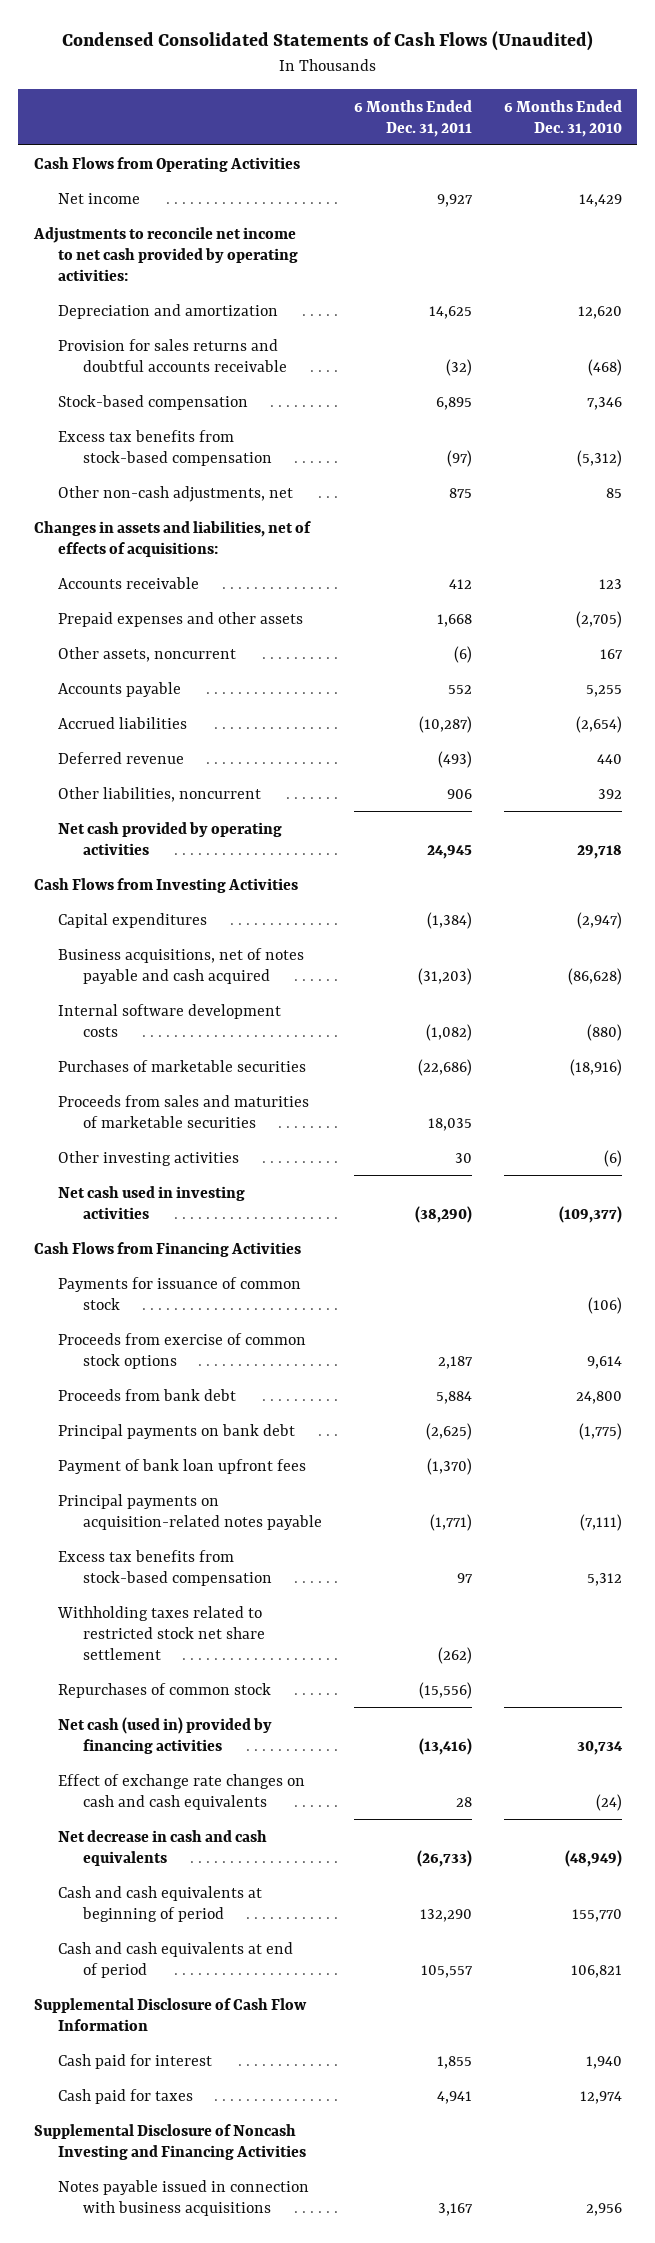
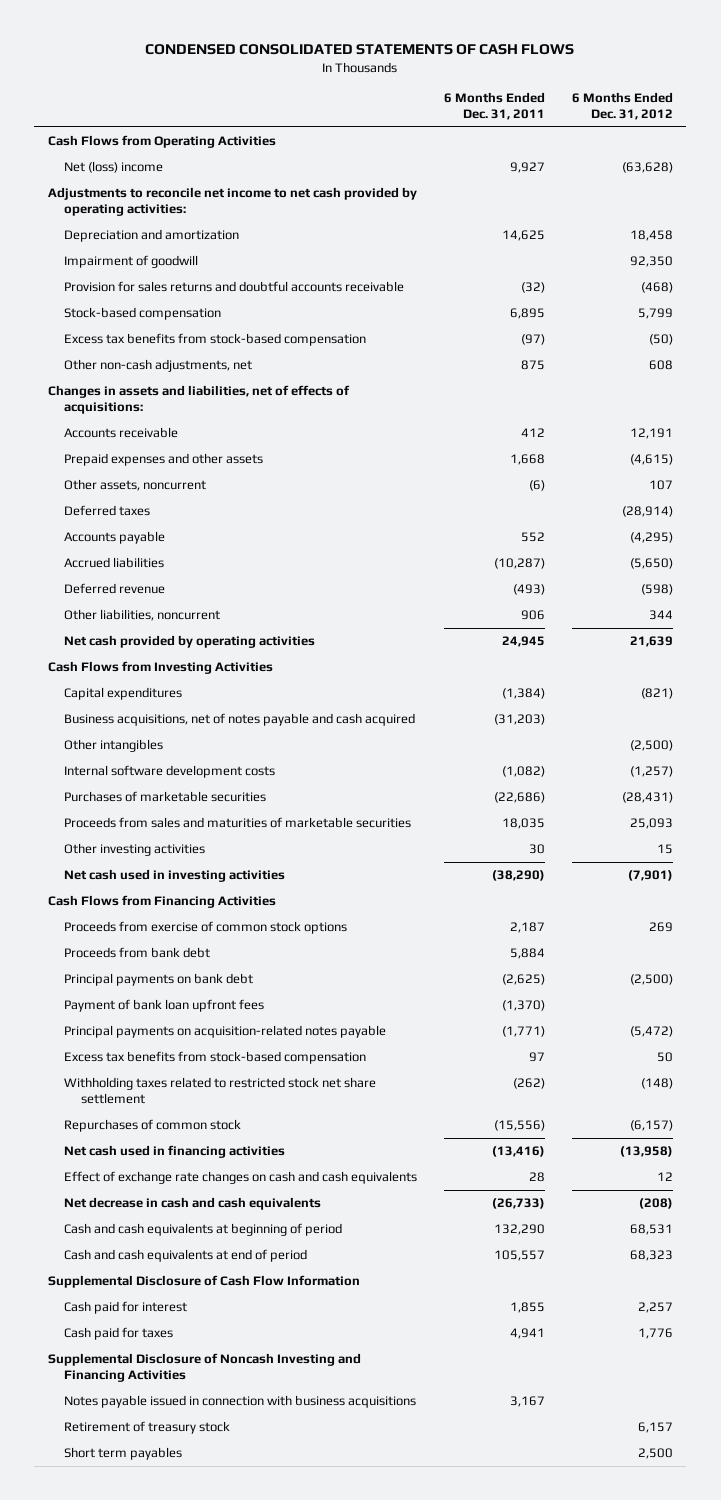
[61,31,593,52] Condensed Consolidated Statements of Cash Flows (Unaudited) -> [145,44,575,56] CONDENSED CONSOLIDATED STATEMENTS OF CASH FLOWS
[503,99,622,137] 6 Months Ended Dec. 31, 2010 -> none
none -> [571,91,673,121] 6 Months Ended Dec. 31, 2012
[58,192,141,204] Net income -> [64,161,164,174] Net (loss) income
none -> [64,255,199,269] Impairment of goodwill
none -> [64,505,151,517] Deferred taxes
none -> [64,739,164,753] Other intangibles
[58,1276,302,1310] Payments for issuance of common stock -> none
[58,1716,273,1754] Net cash (used in) provided by financing activities -> [64,1145,286,1159] Net cash used in financing activities
none -> [64,1421,231,1435] Retirement of treasury stock
none -> [64,1447,183,1461] Short term payables

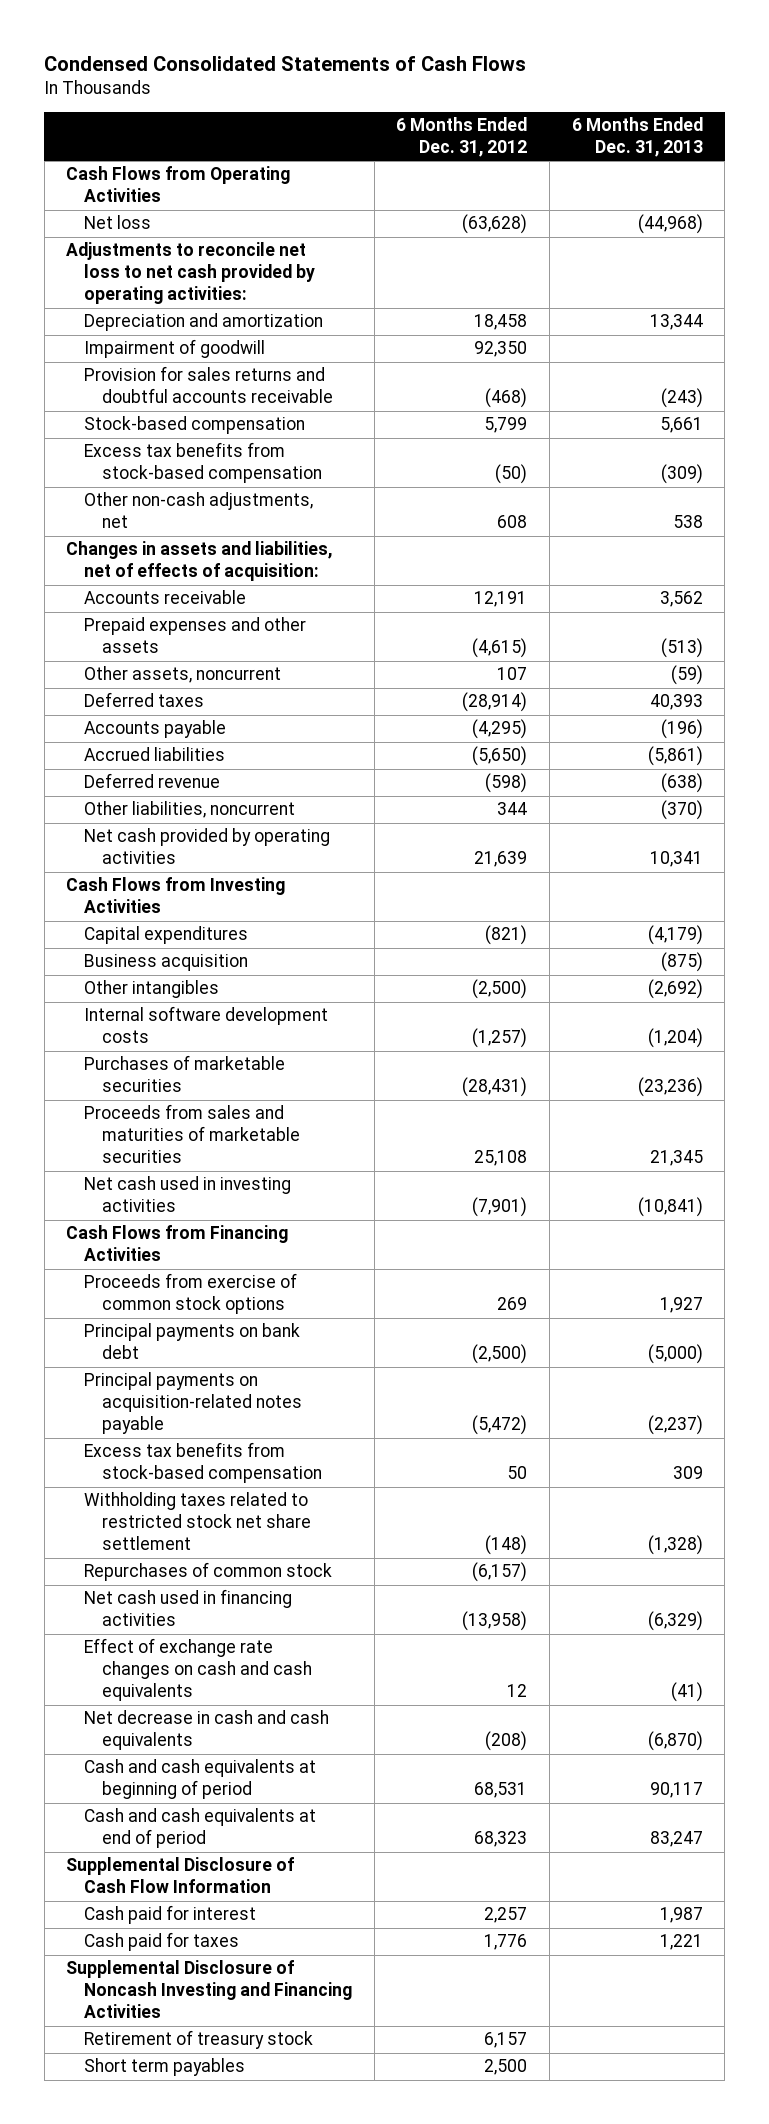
[145,44,575,56] CONDENSED CONSOLIDATED STATEMENTS OF CASH FLOWS -> [44,56,527,72] Condensed Consolidated Statements of Cash Flows
[443,91,545,121] 6 Months Ended Dec. 31, 2011 -> none
none -> [571,117,703,158] 6 Months Ended Dec. 31, 2013
[64,161,164,174] Net (loss) income -> [84,215,152,230] Net loss
[47,187,417,217] Adjustments to reconcile net income to net cash provided by operating activities: -> [66,242,316,305] Adjustments to reconcile net loss to net cash provided by operating activities:
[47,385,350,415] Changes in assets and liabilities, net of effects of acquisitions: -> [66,541,333,582] Changes in assets and liabilities, net of effects of acquisition:
[64,713,416,727] Business acquisitions, net of notes payable and cash acquired -> none
none -> [84,954,249,972] Business acquisition
[64,843,206,857] Other investing activities -> none
[629,818,673,830] 25,093 -> [474,1150,528,1167] 25,108
[64,947,211,959] Proceeds from bank debt -> none
[64,999,265,1013] Payment of bank loan upfront fees -> none
[64,1395,417,1409] Notes payable issued in connection with business acquisitions -> none

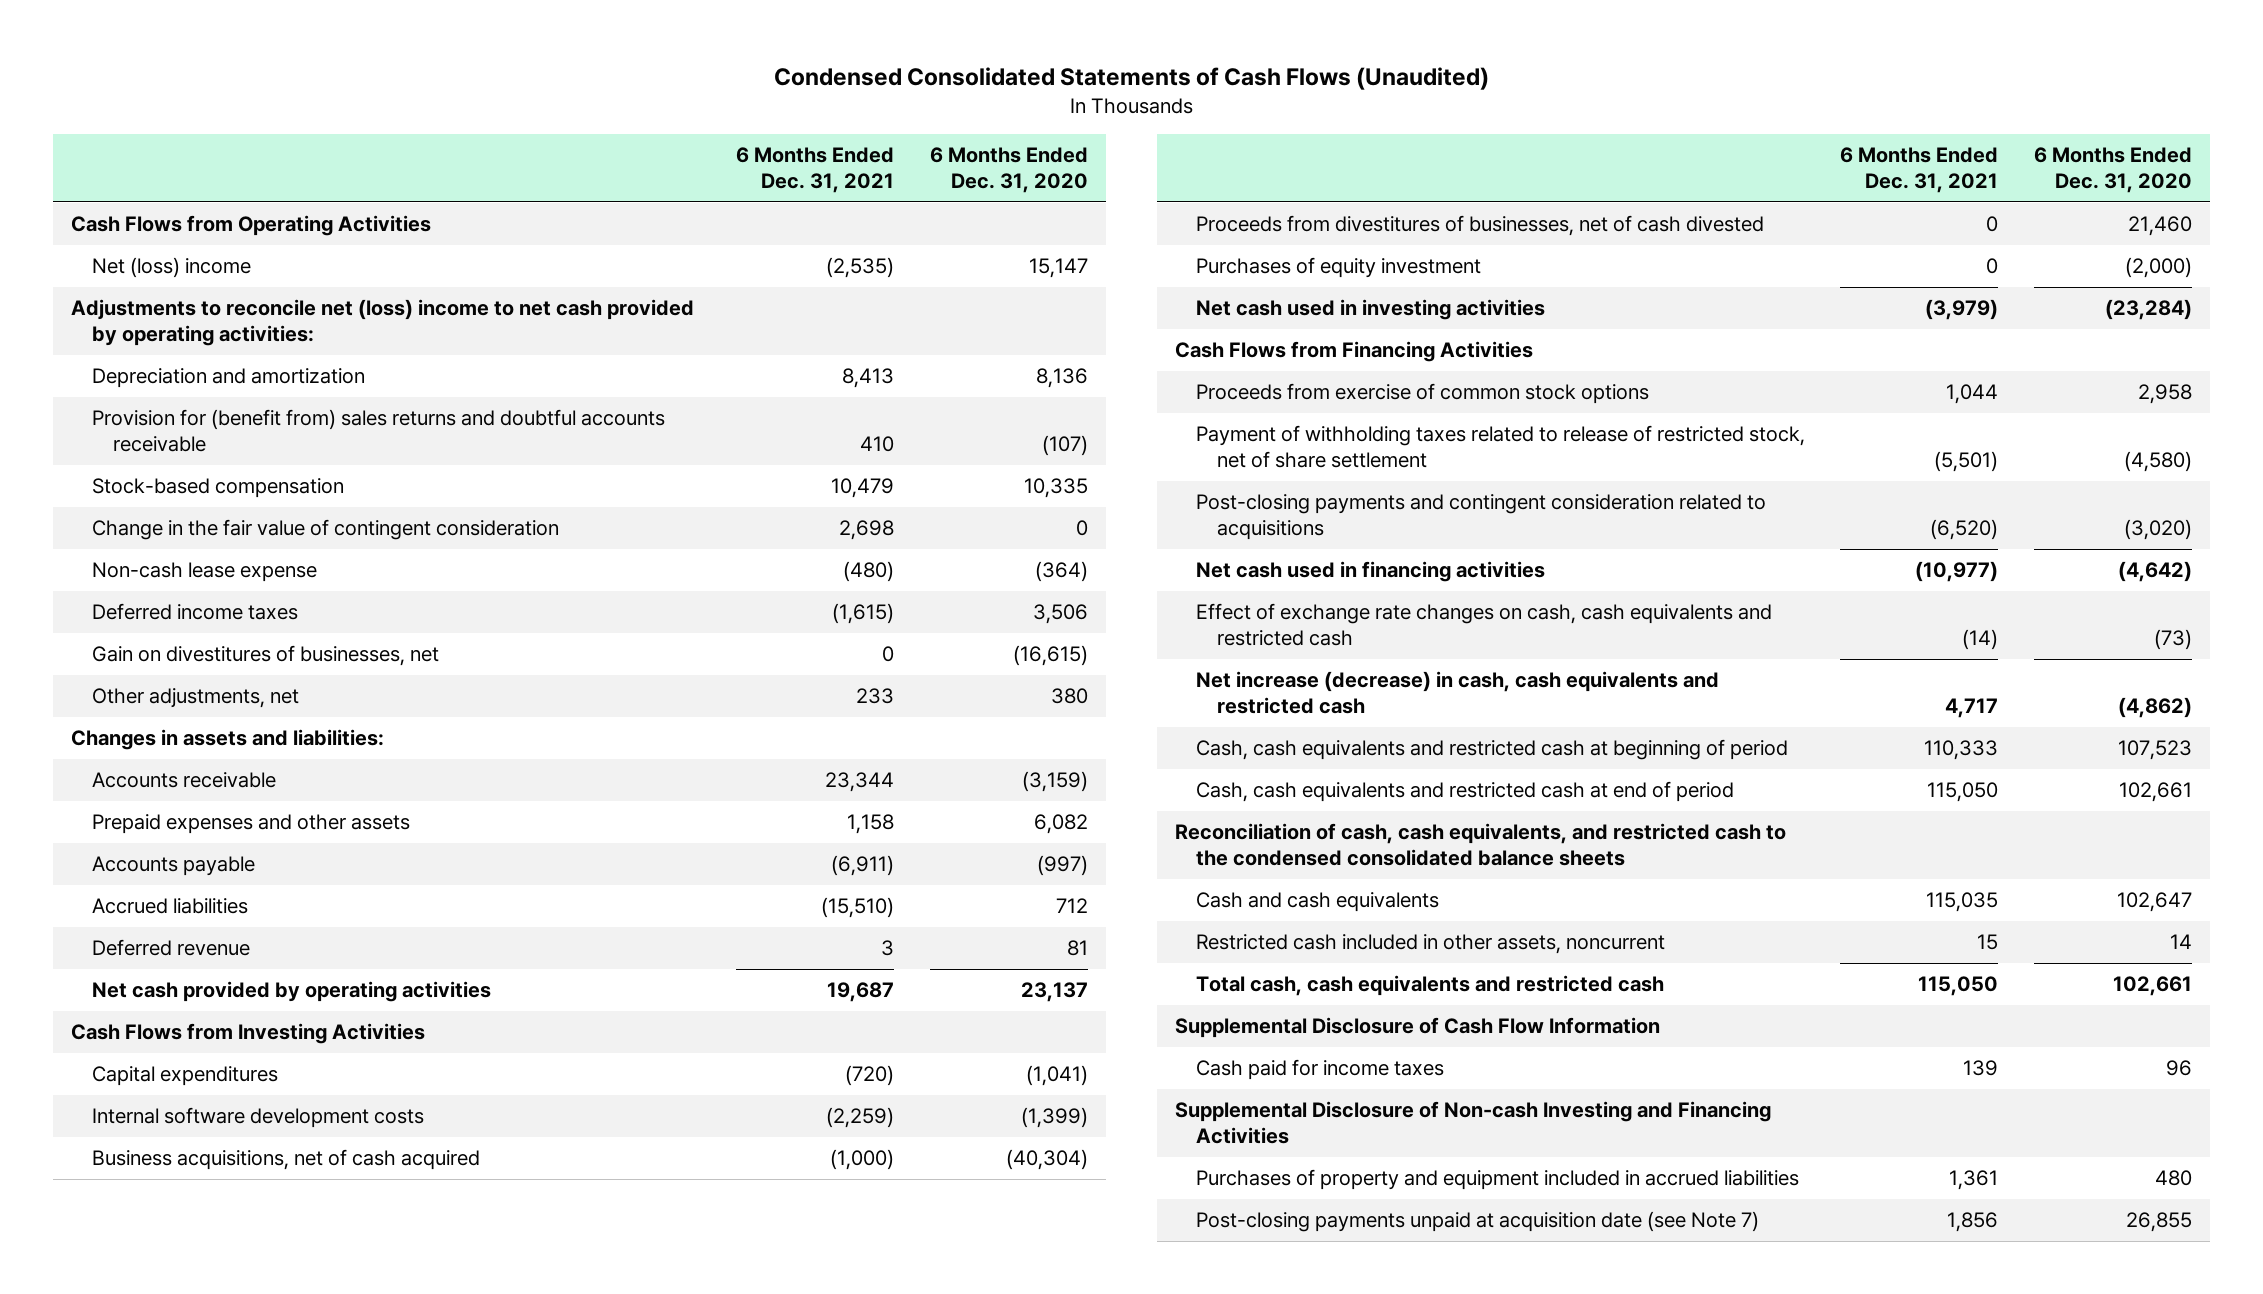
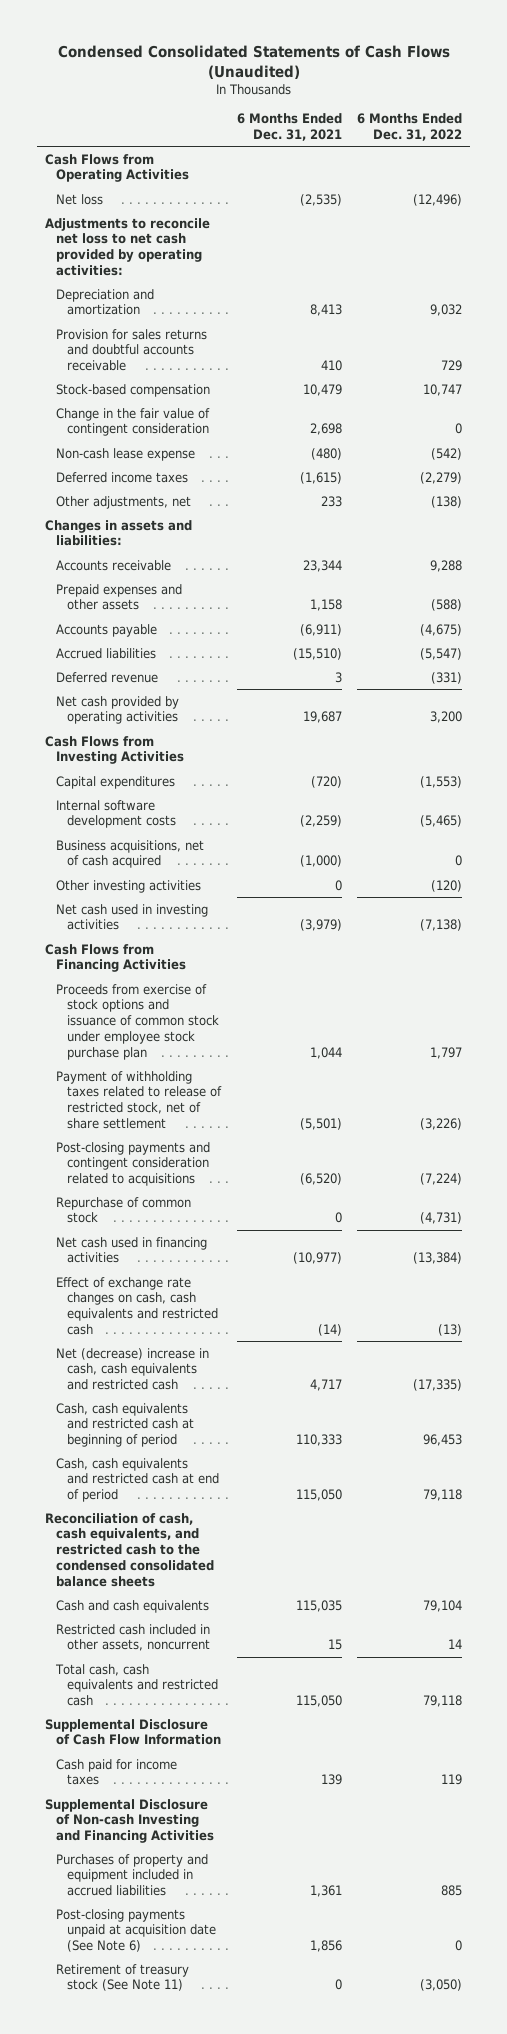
[930,147,1089,193] 6 Months Ended Dec. 31, 2020 -> none
none -> [356,113,462,141] 6 Months Ended Dec. 31, 2022
[91,257,251,279] Net (loss) income -> [56,193,104,205] Net loss
[71,299,695,346] Adjustments to reconcile net (loss) income to net cash provided by operating activities: -> [45,217,211,276] Adjustments to reconcile net loss to net cash provided by operating activities:
[91,409,665,452] Provision for (benefit from) sales returns and doubtful accounts receivable -> [56,328,208,372] Provision for sales returns and doubtful accounts receivable
[91,645,439,667] Gain on divestitures of businesses, net -> none
[1195,215,1764,237] Proceeds from divestitures of businesses, net of cash divested -> none
[1195,257,1481,279] Purchases of equity investment -> none
none -> [56,879,202,893] Other investing activities
[1195,383,1649,405] Proceeds from exercise of common stock options -> [56,983,220,1060] Proceeds from exercise of stock options and issuance of common stock under employee stock purchase plan
none -> [56,1196,192,1224] Repurchase of common stock
[1195,671,1719,714] Net increase (decrease) in cash, cash equivalents and restricted cash -> [56,1347,210,1391] Net (decrease) increase in cash, cash equivalents and restricted cash
[1195,1211,1759,1233] Post-closing payments unpaid at acquisition date (see Note 7) -> [56,1908,217,1953] Post-closing payments unpaid at acquisition date (See Note 6)
none -> [56,1963,190,1992] Retirement of treasury stock (See Note 11)

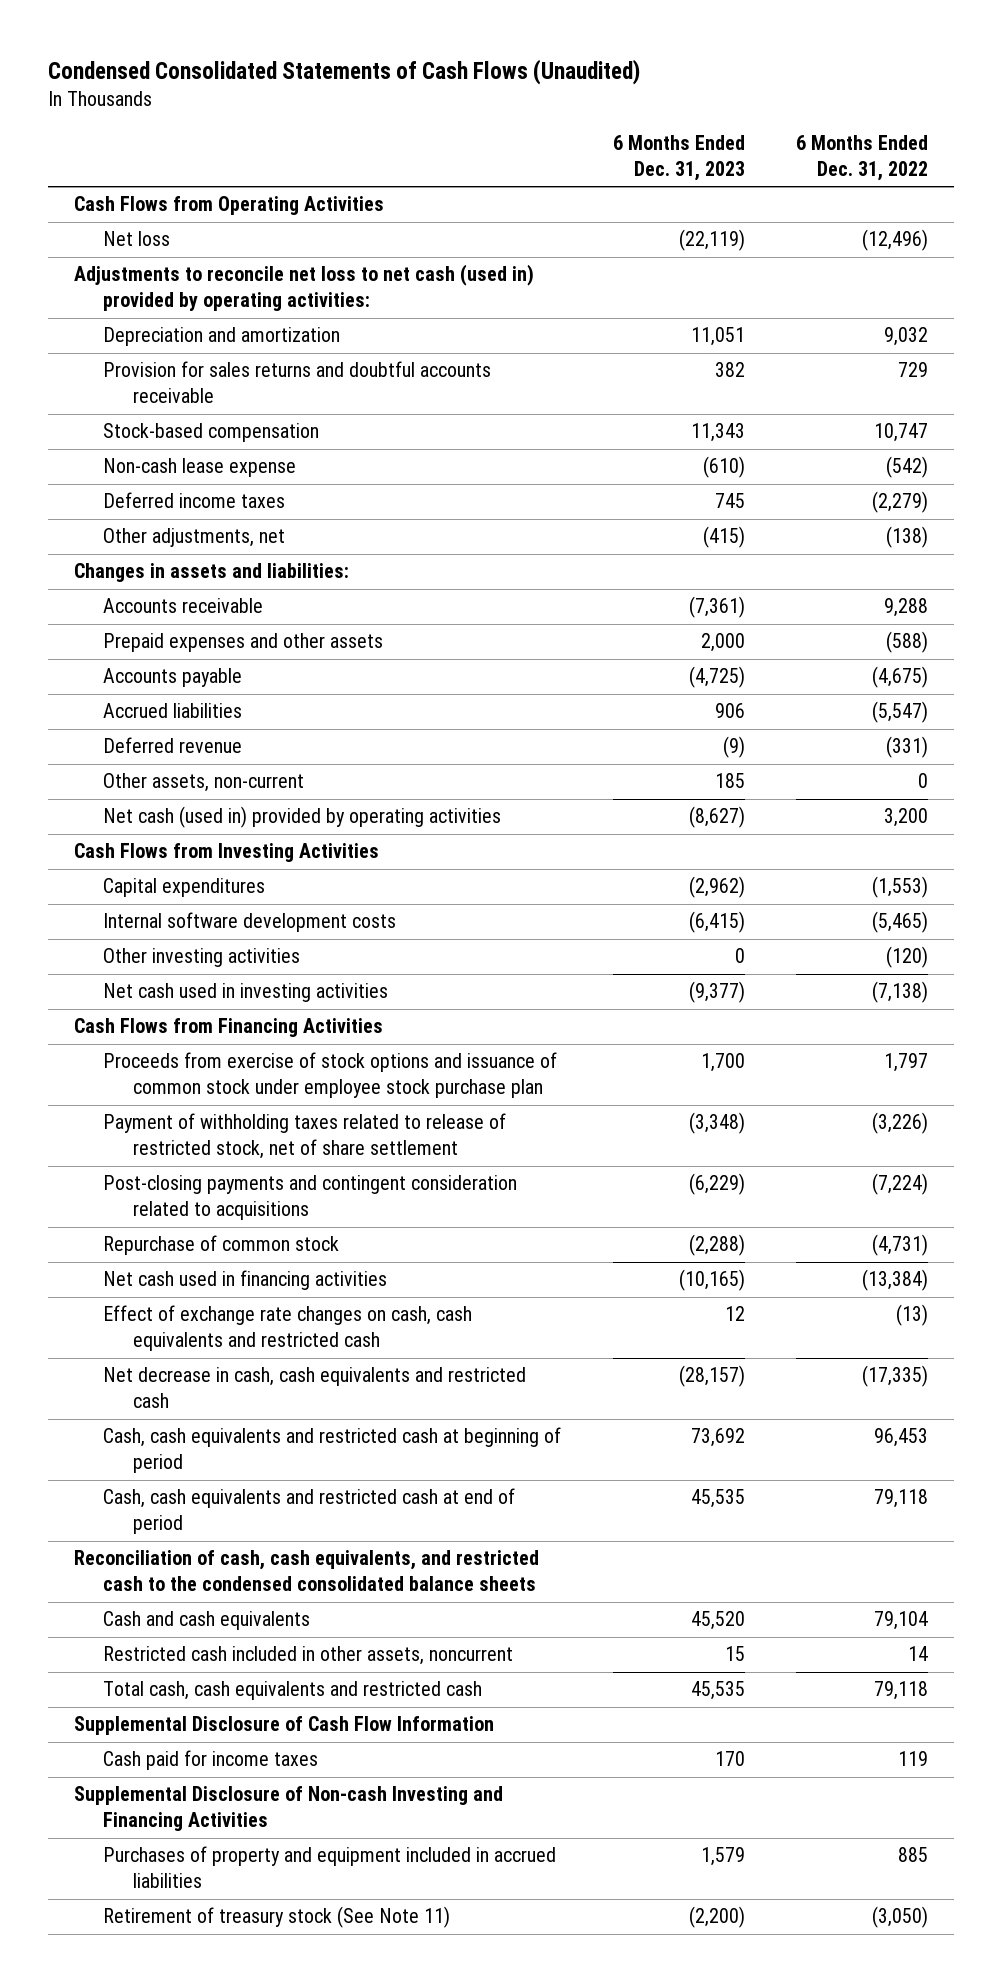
[236,113,342,141] 6 Months Ended Dec. 31, 2021 -> none
none -> [612,135,745,181] 6 Months Ended Dec. 31, 2023
[45,217,211,276] Adjustments to reconcile net loss to net cash provided by operating activities: -> [73,264,534,312] Adjustments to reconcile net loss to net cash (used in) provided by operating activities:
[56,407,211,437] Change in the fair value of contingent consideration -> none
none -> [103,773,305,793] Other assets, non-current
[56,695,180,725] Net cash provided by operating activities -> [103,806,502,829] Net cash (used in) provided by operating activities
[56,839,205,869] Business acquisitions, net of cash acquired -> none
[56,1347,210,1391] Net (decrease) increase in cash, cash equivalents and restricted cash -> [103,1367,527,1409] Net decrease in cash, cash equivalents and restricted cash
[56,1908,217,1953] Post-closing payments unpaid at acquisition date (See Note 6) -> none

